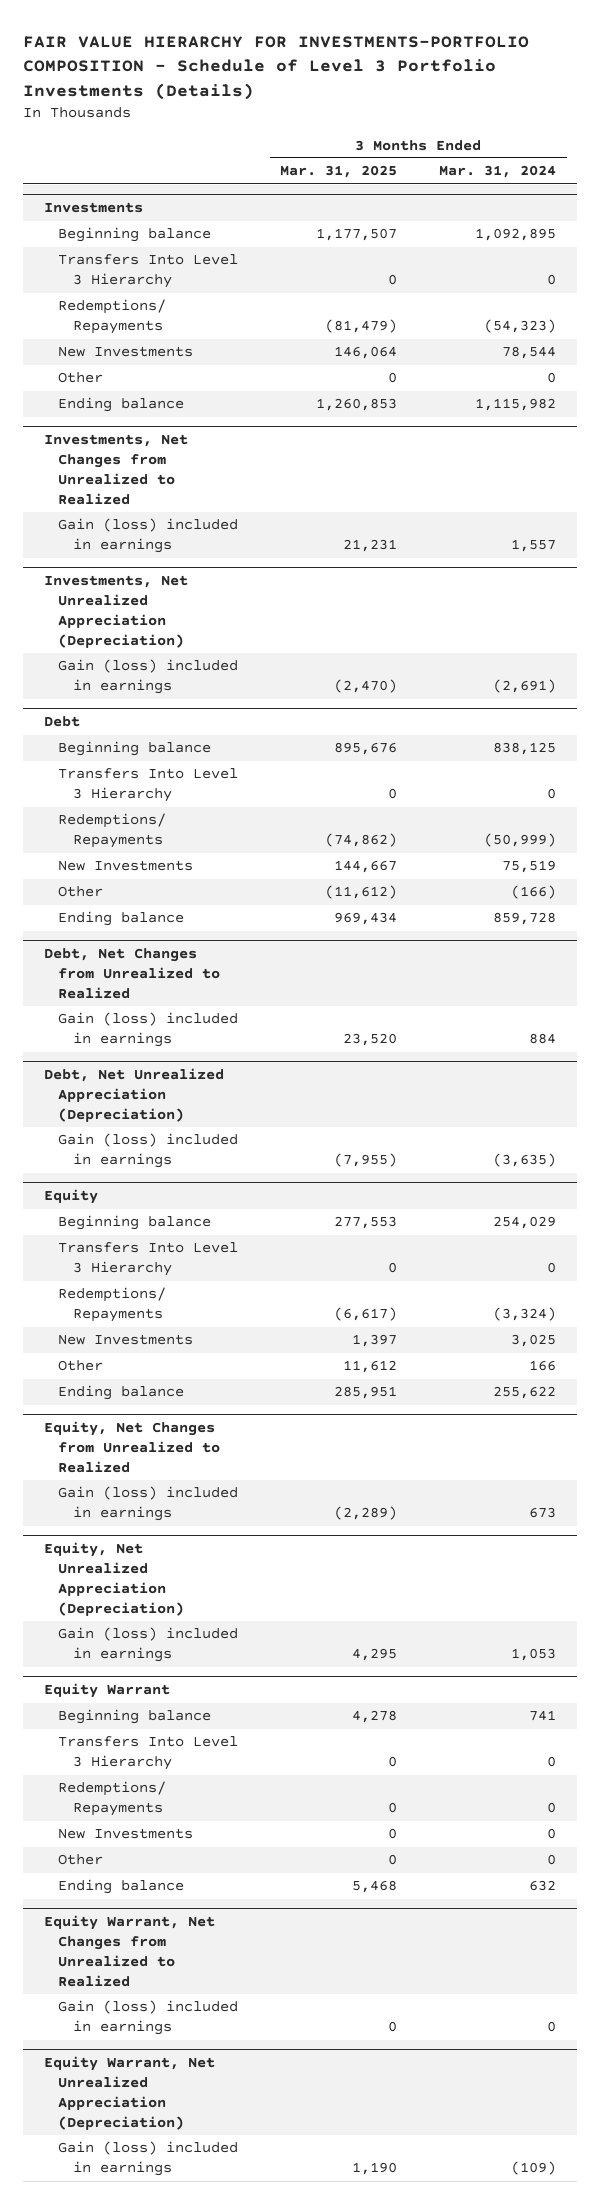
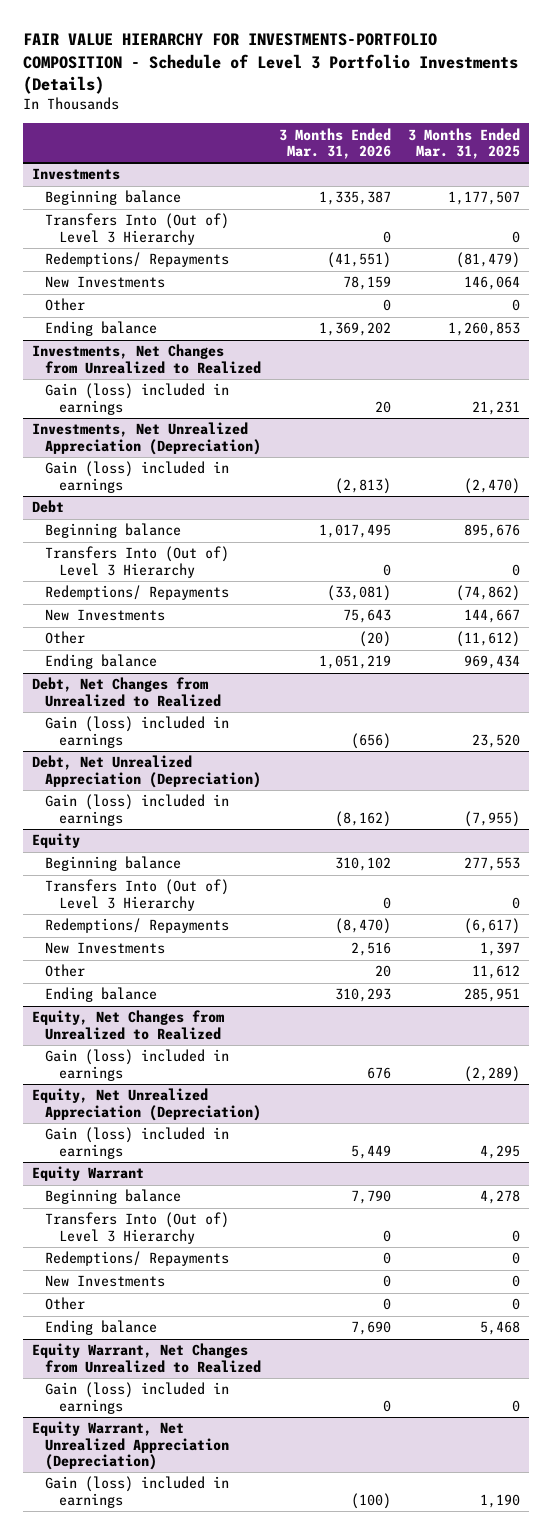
[439,165,557,179] Mar. 31, 2024 -> none
none -> [278,127,391,160] 3 Months Ended Mar. 31, 2026
[58,254,239,289] Transfers Into Level 3 Hierarchy -> [45,213,230,245] Transfers Into (Out of) Level 3 Hierarchy
[58,768,239,803] Transfers Into Level 3 Hierarchy -> [45,546,230,578] Transfers Into (Out of) Level 3 Hierarchy
[58,1242,239,1277] Transfers Into Level 3 Hierarchy -> [45,879,230,911] Transfers Into (Out of) Level 3 Hierarchy
[58,1736,239,1771] Transfers Into Level 3 Hierarchy -> [45,1212,230,1244] Transfers Into (Out of) Level 3 Hierarchy

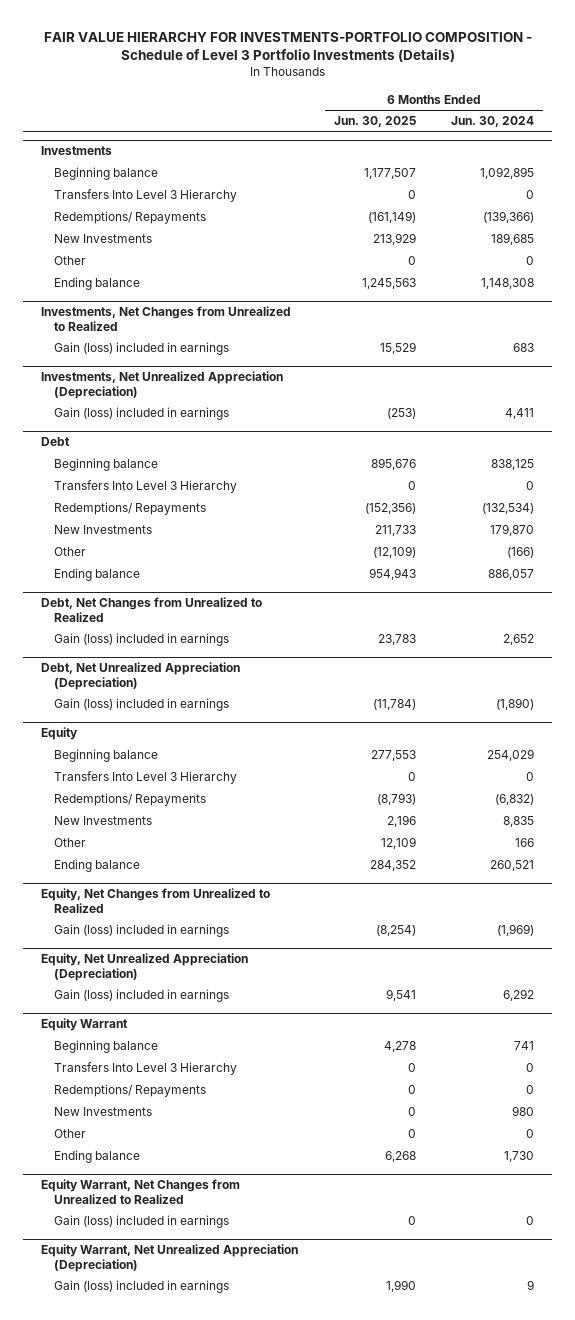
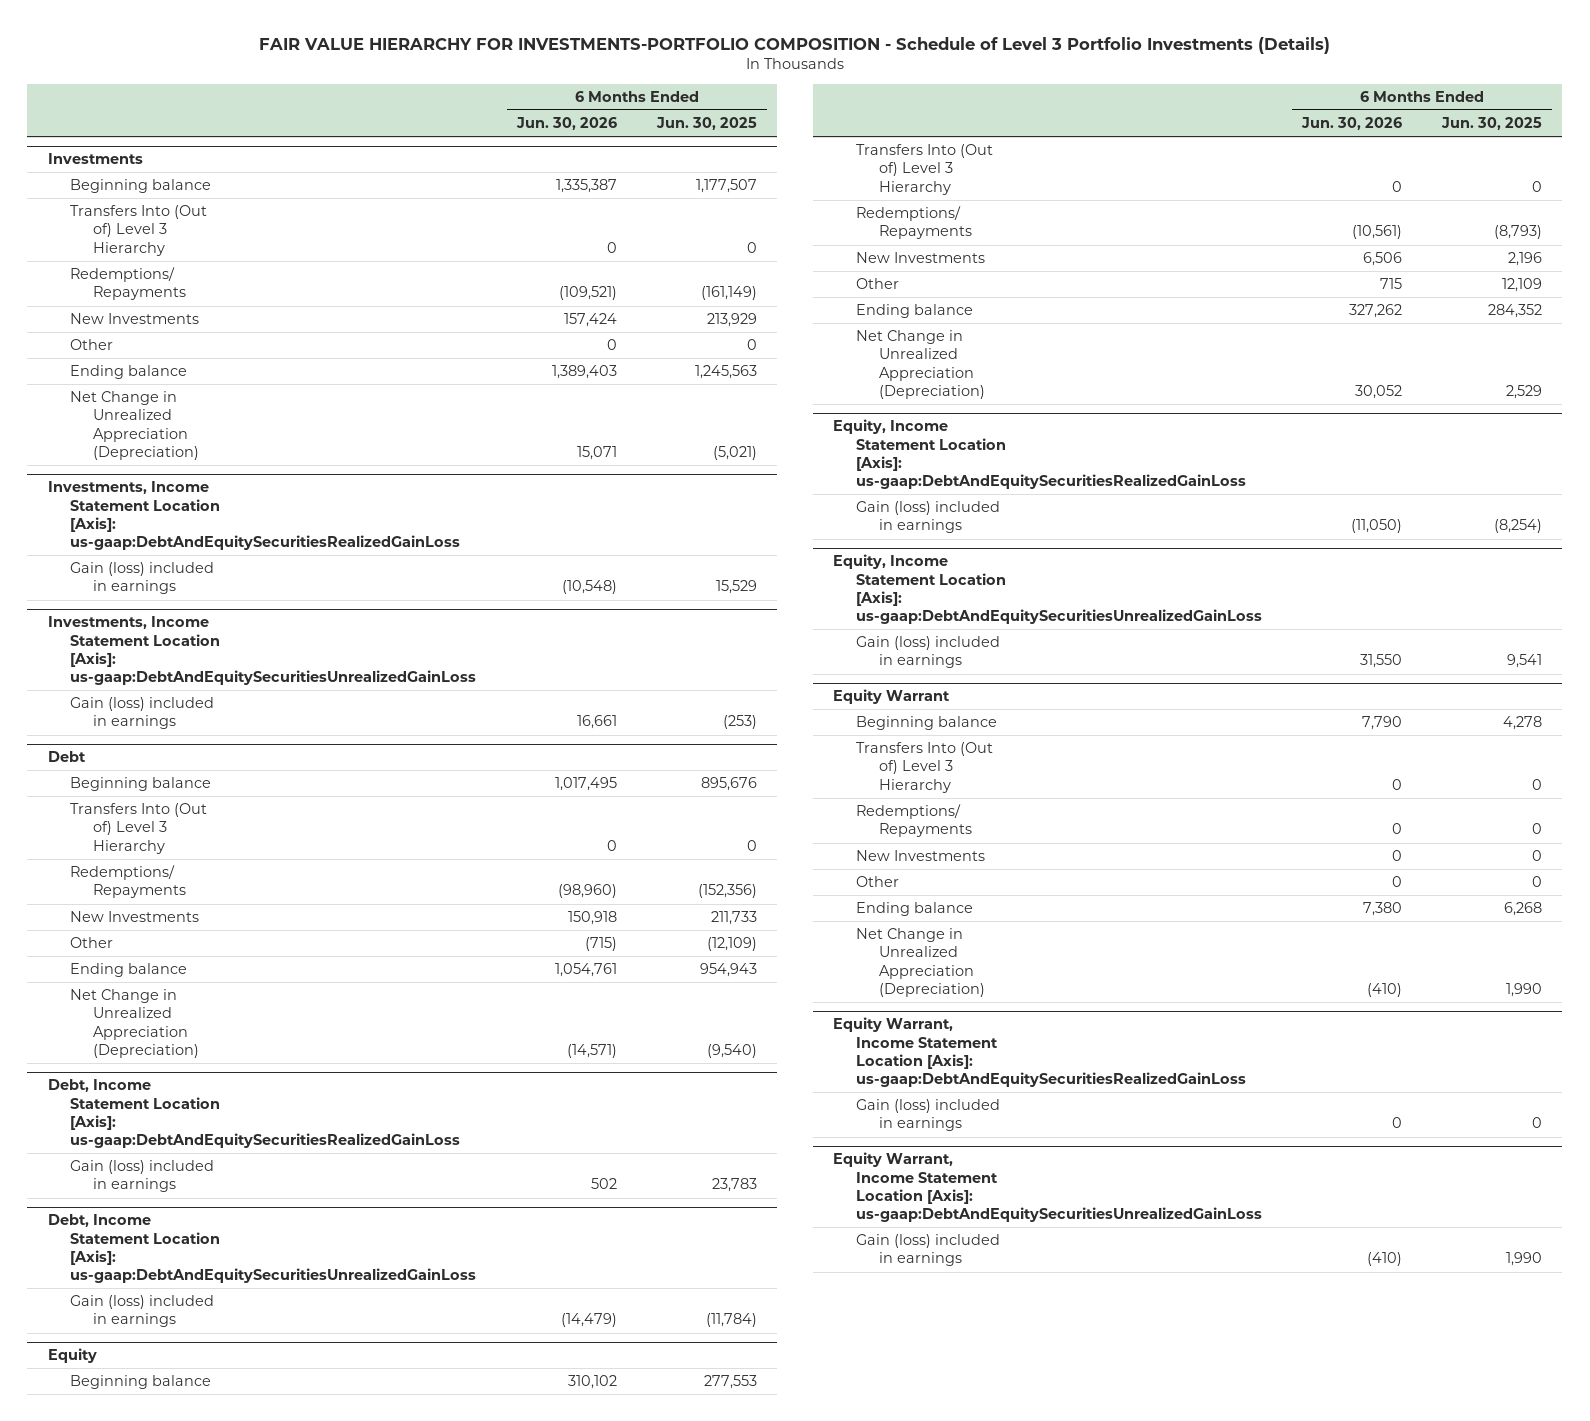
[451,116,535,128] Jun. 30, 2024 -> none
none -> [515,117,617,131] Jun. 30, 2026
[54,189,238,203] Transfers Into Level 3 Hierarchy -> [70,205,208,256] Transfers Into (Out of) Level 3 Hierarchy
[41,306,292,331] Investments, Net Changes from Unrealized to Realized -> none
none -> [70,391,200,460] Net Change in Unrealized Appreciation (Depreciation)
none -> [47,481,461,551] Investments, Income Statement Location [Axis]: us-gaap:DebtAndEquitySecuritiesRealizedGainLoss
[41,371,284,399] Investments, Net Unrealized Appreciation (Depreciation) -> none
none -> [47,616,477,686] Investments, Income Statement Location [Axis]: us-gaap:DebtAndEquitySecuritiesUnrealizedGainLoss
[54,480,238,494] Transfers Into Level 3 Hierarchy -> [70,803,208,854] Transfers Into (Out of) Level 3 Hierarchy
[41,597,263,622] Debt, Net Changes from Unrealized to Realized -> none
none -> [70,989,200,1058] Net Change in Unrealized Appreciation (Depreciation)
none -> [47,1079,461,1149] Debt, Income Statement Location [Axis]: us-gaap:DebtAndEquitySecuritiesRealizedGainLoss
[41,662,241,690] Debt, Net Unrealized Appreciation (Depreciation) -> none
none -> [47,1214,477,1284] Debt, Income Statement Location [Axis]: us-gaap:DebtAndEquitySecuritiesUnrealizedGainLoss
[54,771,238,785] Transfers Into Level 3 Hierarchy -> [855,144,993,195] Transfers Into (Out of) Level 3 Hierarchy
[41,888,271,913] Equity, Net Changes from Unrealized to Realized -> none
none -> [855,330,985,399] Net Change in Unrealized Appreciation (Depreciation)
none -> [833,419,1246,490] Equity, Income Statement Location [Axis]: us-gaap:DebtAndEquitySecuritiesRealizedGainLoss
[41,953,249,981] Equity, Net Unrealized Appreciation (Depreciation) -> none
none -> [833,554,1262,625] Equity, Income Statement Location [Axis]: us-gaap:DebtAndEquitySecuritiesUnrealizedGainLoss
[54,1062,238,1076] Transfers Into Level 3 Hierarchy -> [855,742,993,793] Transfers Into (Out of) Level 3 Hierarchy
[41,1179,241,1204] Equity Warrant, Net Changes from Unrealized to Realized -> none
none -> [855,928,985,997] Net Change in Unrealized Appreciation (Depreciation)
none -> [833,1017,1246,1088] Equity Warrant, Income Statement Location [Axis]: us-gaap:DebtAndEquitySecuritiesRealizedGainLoss
[41,1244,299,1272] Equity Warrant, Net Unrealized Appreciation (Depreciation) -> none
none -> [833,1152,1262,1223] Equity Warrant, Income Statement Location [Axis]: us-gaap:DebtAndEquitySecuritiesUnrealizedGainLoss

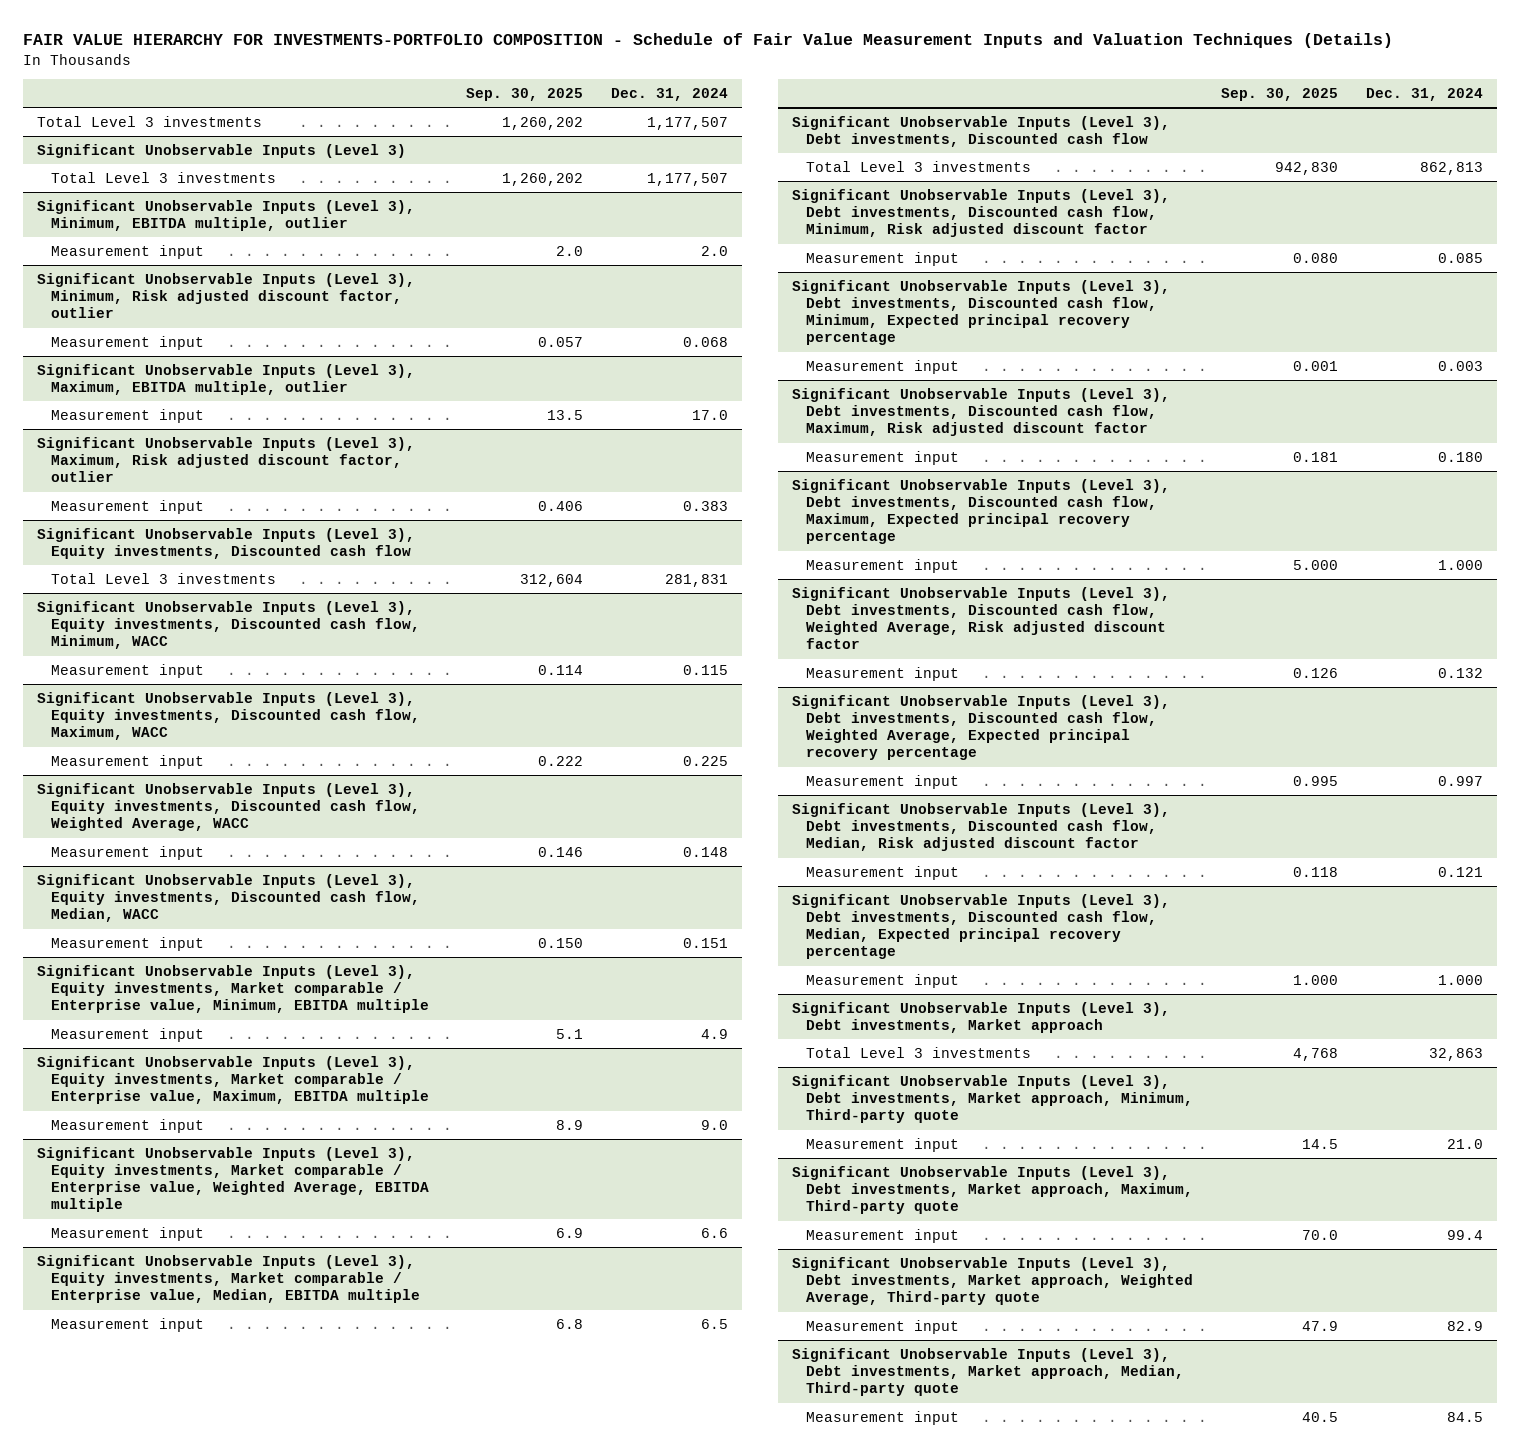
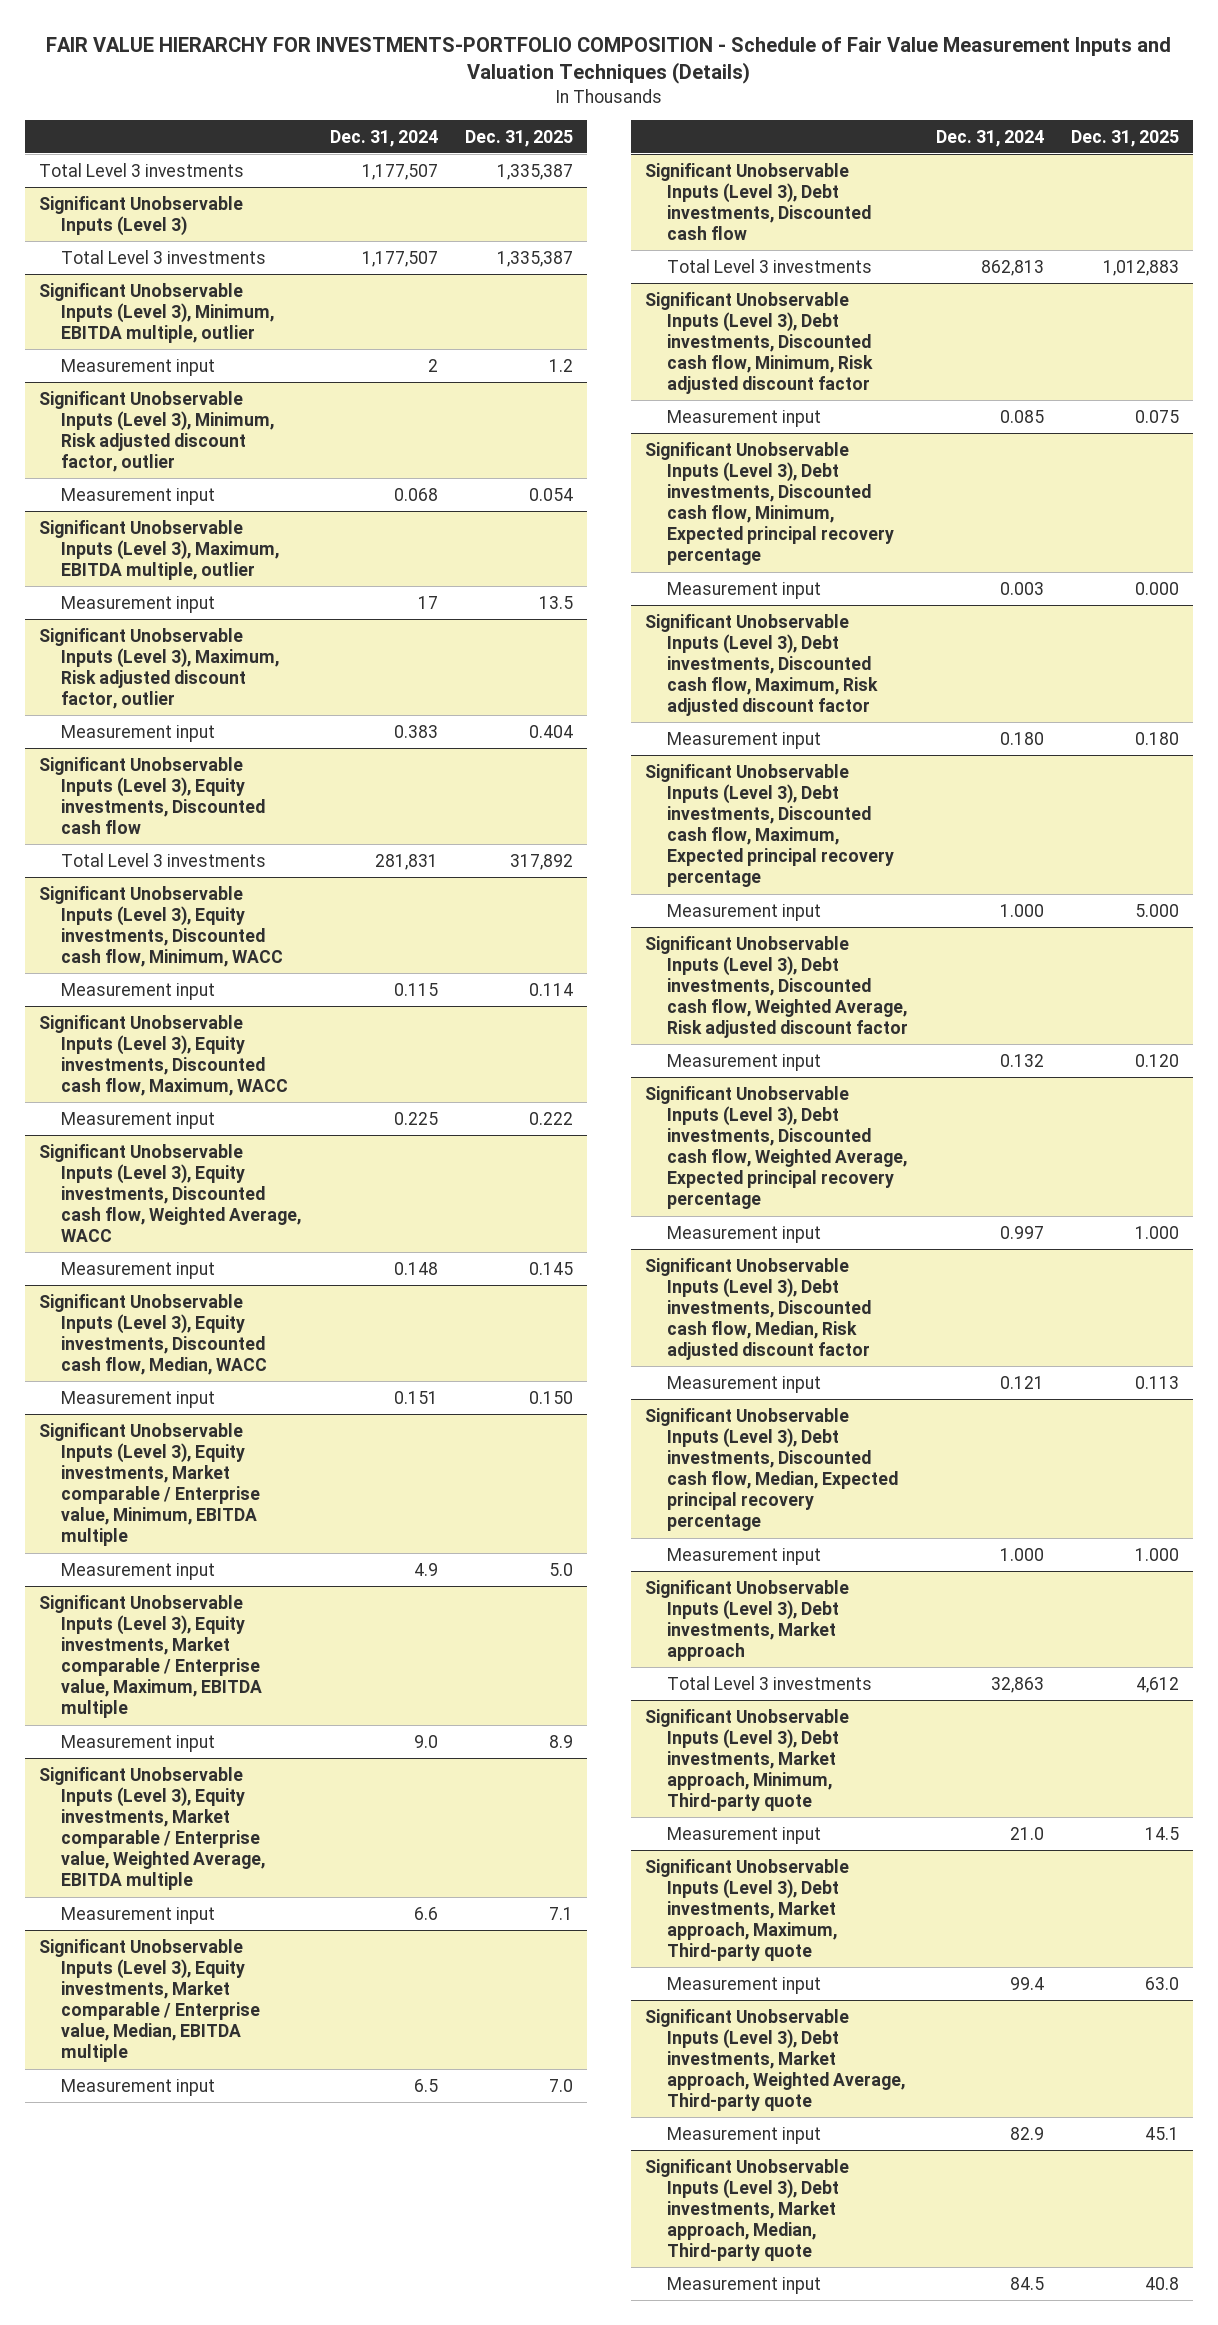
[465,87,583,101] Sep. 30, 2025 -> none
none -> [465,129,574,147] Dec. 31, 2025
[700,245,728,256] 2.0 -> [427,358,438,372] 2
[691,409,728,420] 17.0 -> [417,595,438,609] 17

